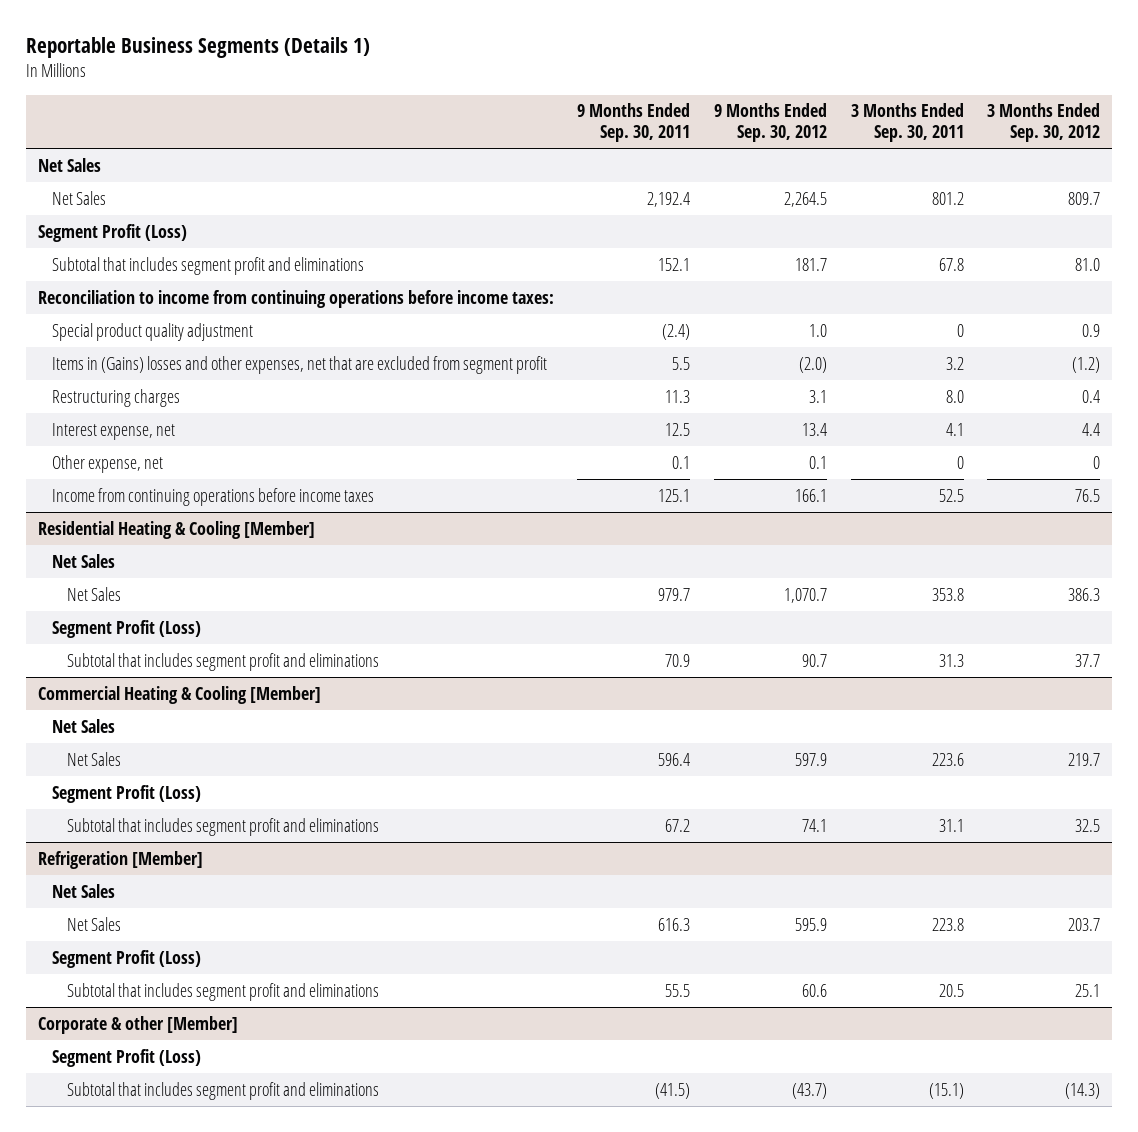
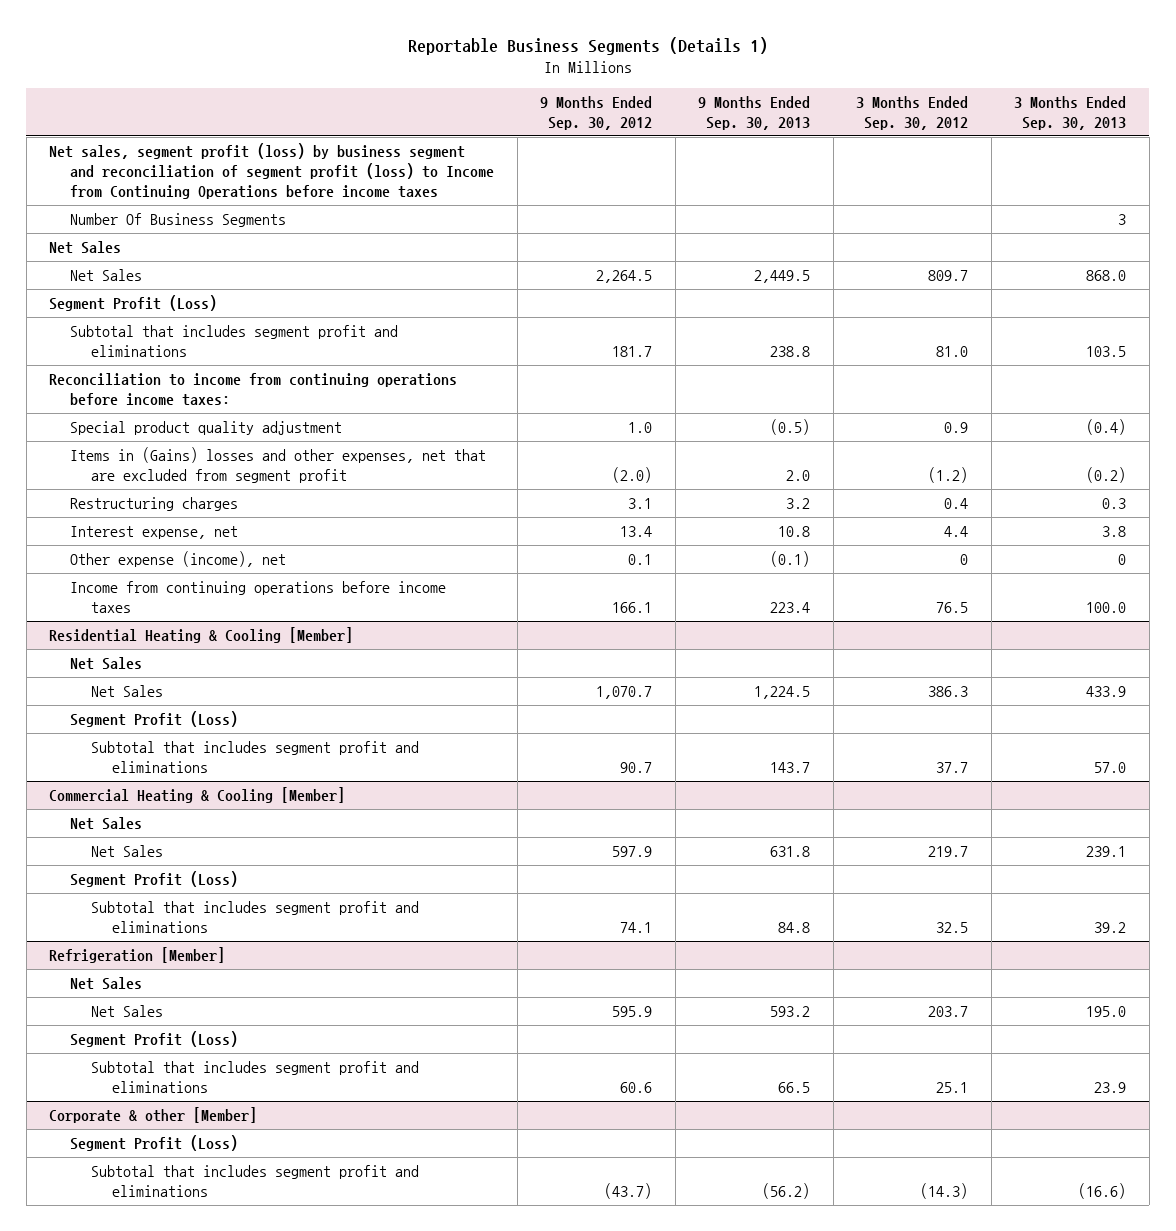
[577,103,691,143] 9 Months Ended Sep. 30, 2011 -> none
[850,103,964,143] 3 Months Ended Sep. 30, 2011 -> none
none -> [698,95,811,130] 9 Months Ended Sep. 30, 2013
none -> [1014,95,1127,130] 3 Months Ended Sep. 30, 2013
none -> [49,143,495,199] Net sales, segment profit (loss) by business segment and reconciliation of segment profit (loss) to Income from Continuing Operations before income taxes
none -> [70,213,287,228] Number Of Business Segments
[52,454,164,473] Other expense, net -> [70,551,287,568] Other expense (income), net

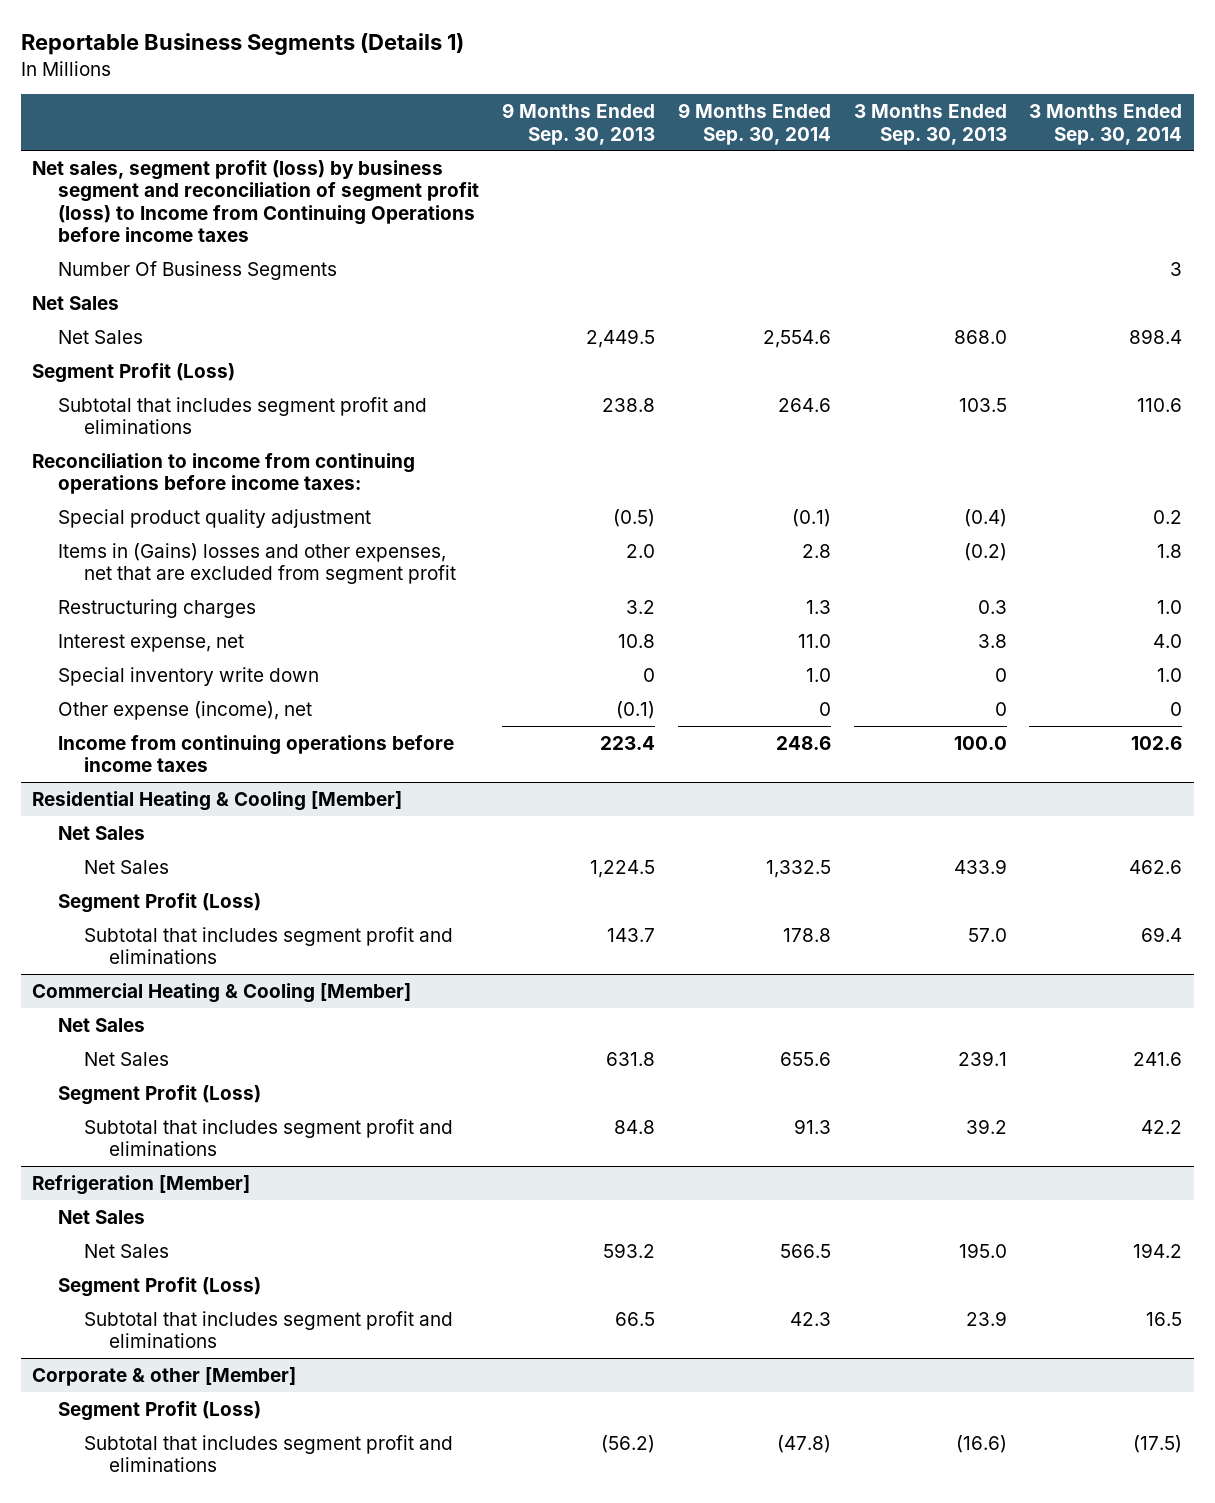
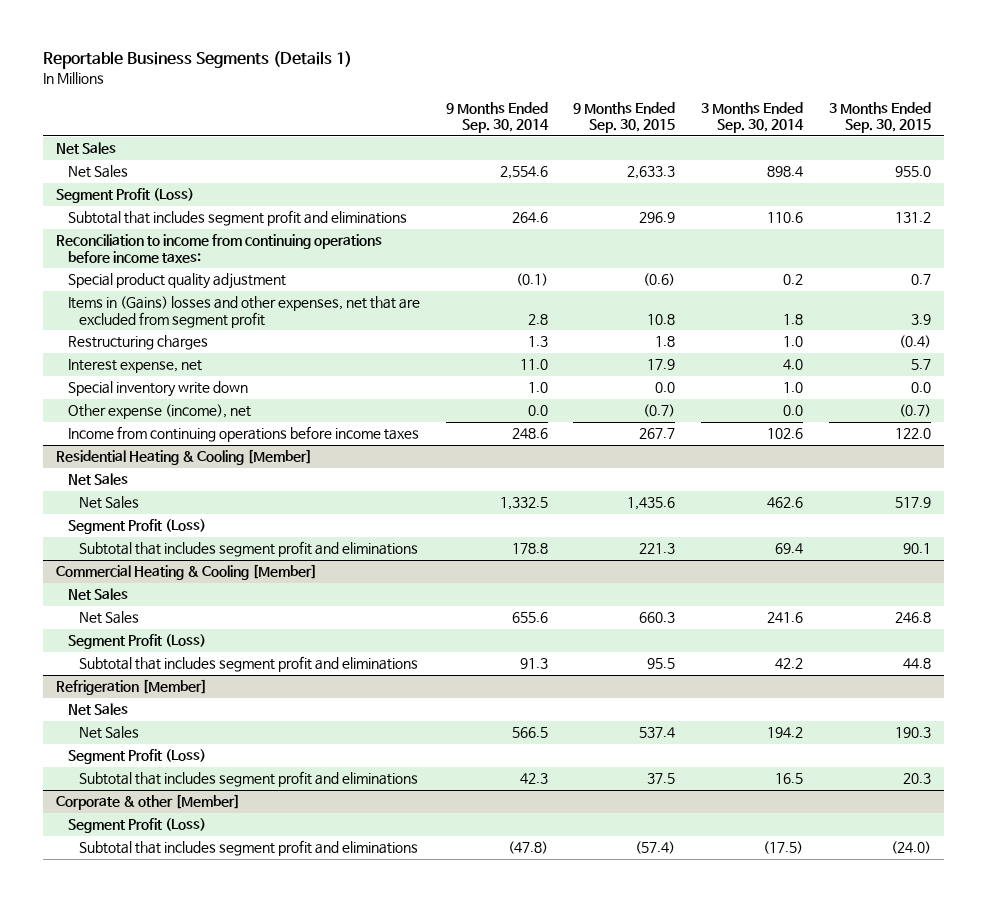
[501,103,655,145] 9 Months Ended Sep. 30, 2013 -> none
[853,104,1007,145] 3 Months Ended Sep. 30, 2013 -> none
none -> [573,101,676,134] 9 Months Ended Sep. 30, 2015
none -> [829,101,932,134] 3 Months Ended Sep. 30, 2015
[32,159,479,243] Net sales, segment profit (loss) by business segment and reconciliation of segment profit (loss) to Income from Continuing Operations before income taxes -> none
[57,260,337,280] Number Of Business Segments -> none
[818,701,831,716] 0 -> [527,405,548,417] 0.0
[1170,701,1183,716] 0 -> [783,405,804,417] 0.0

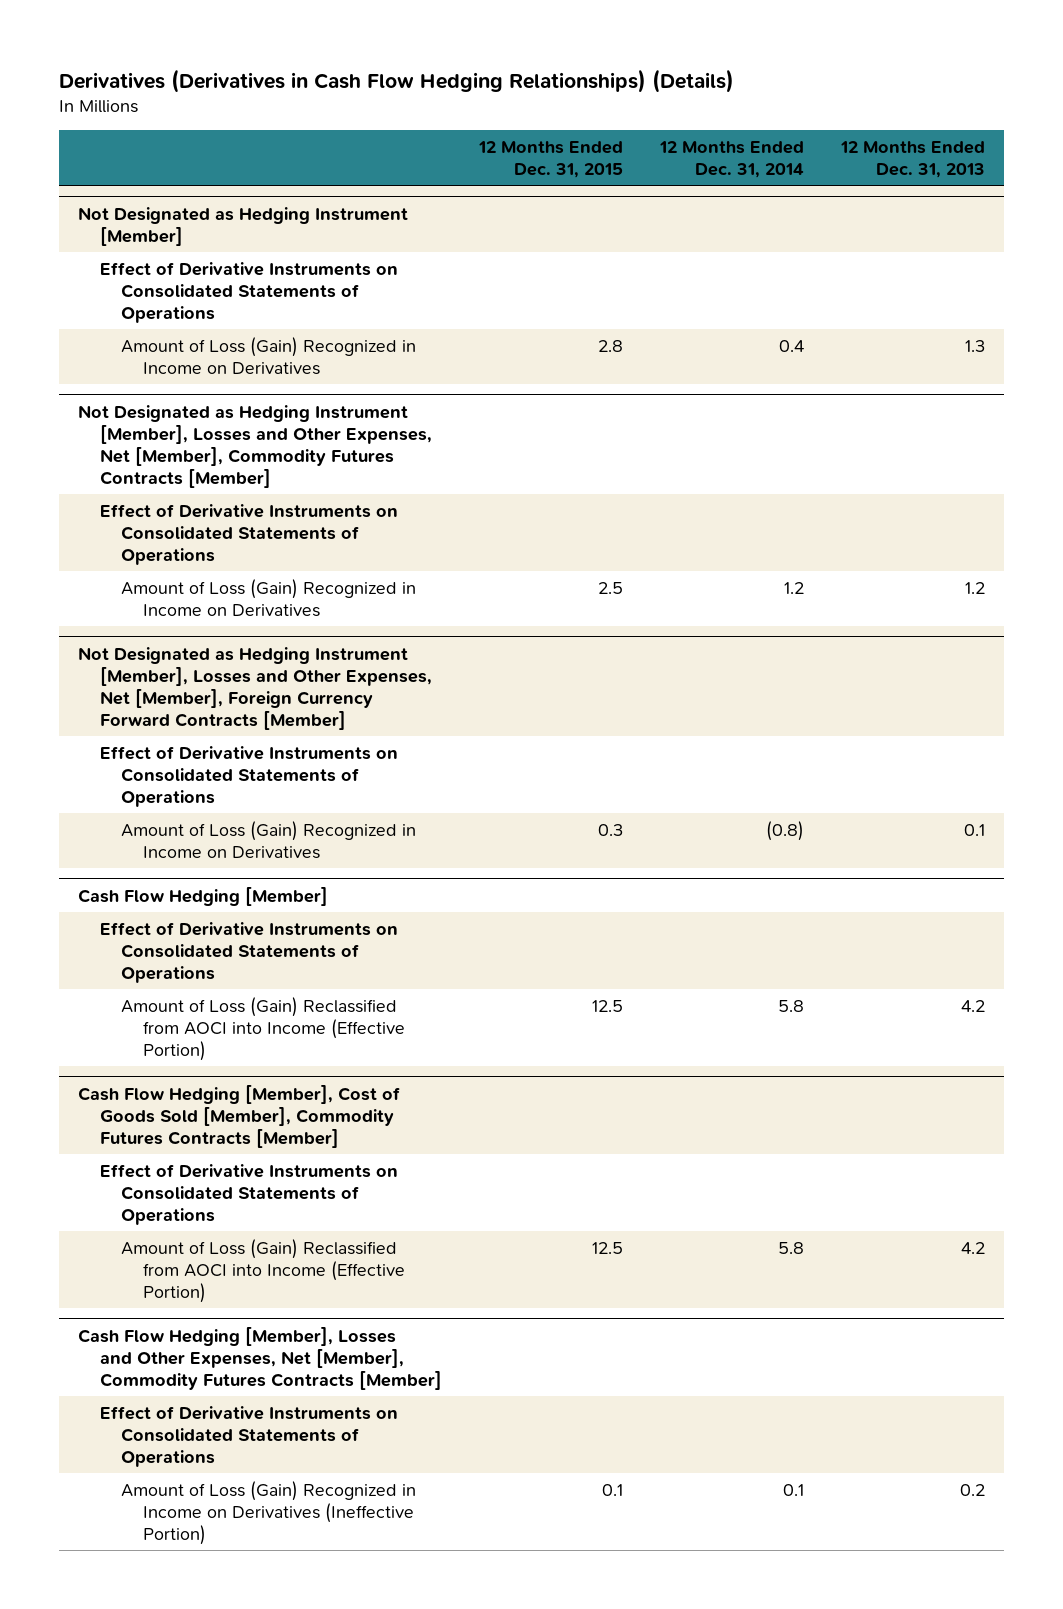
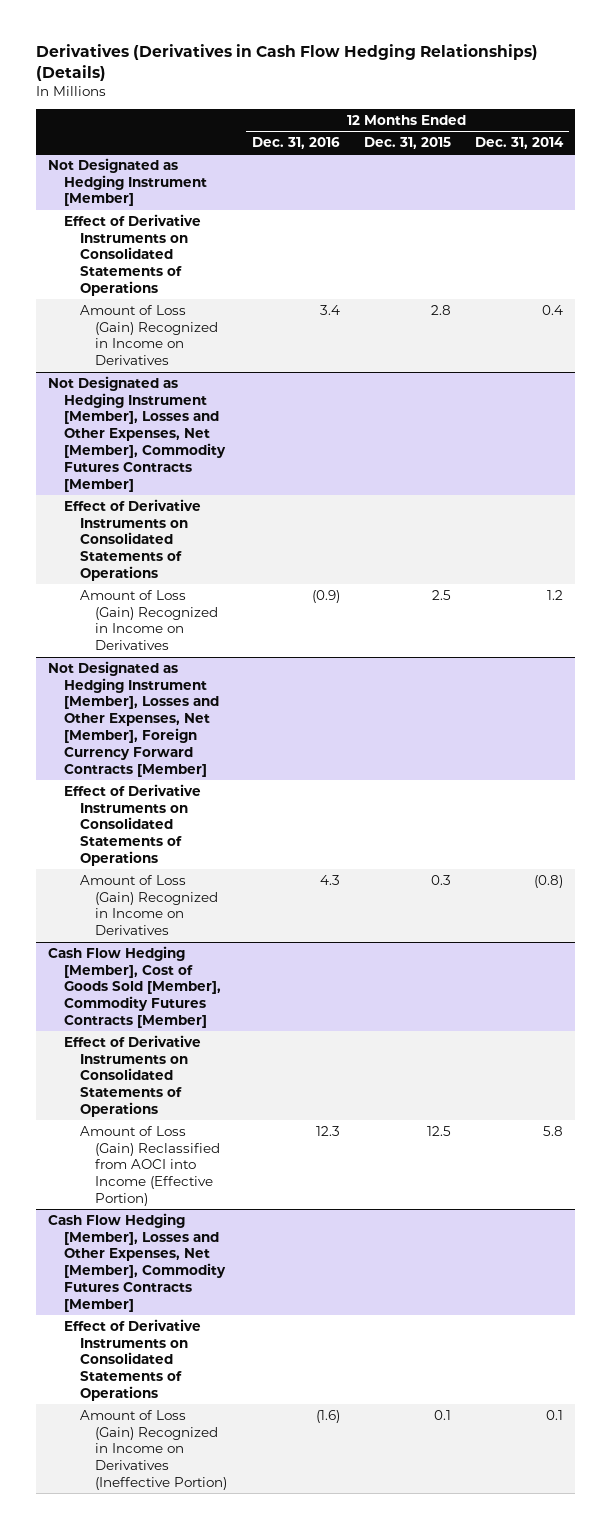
[840,140,986,178] 12 Months Ended Dec. 31, 2013 -> none
none -> [251,136,340,149] Dec. 31, 2016
[78,886,329,906] Cash Flow Hedging [Member] -> none
[99,921,398,983] Effect of Derivative Instruments on Consolidated Statements of Operations -> none
[121,996,405,1061] Amount of Loss (Gain) Reclassified from AOCI into Income (Effective Portion) -> none

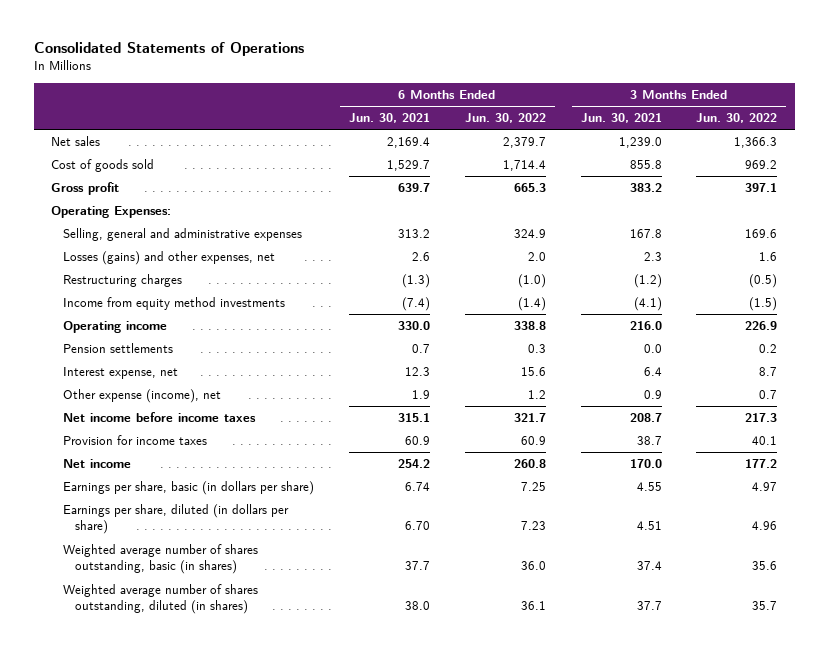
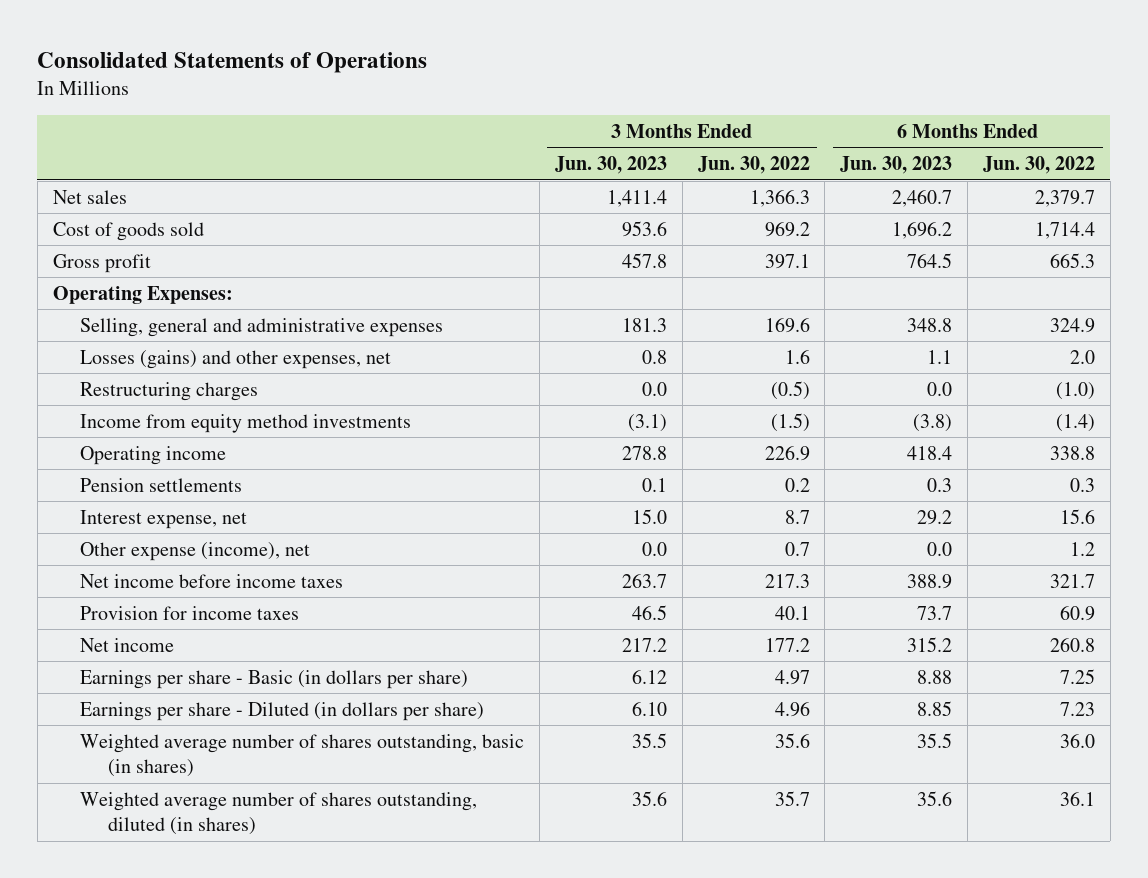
[349,113,431,124] Jun. 30, 2021 -> none
[580,113,662,124] Jun. 30, 2021 -> none
none -> [554,156,667,175] Jun. 30, 2023
none -> [840,156,953,175] Jun. 30, 2023
[63,481,315,496] Earnings per share, basic (in dollars per share) -> [80,669,469,689] Earnings per share - Basic (in dollars per share)
[63,504,290,535] Earnings per share, diluted (in dollars per share) -> [80,701,485,721] Earnings per share - Diluted (in dollars per share)

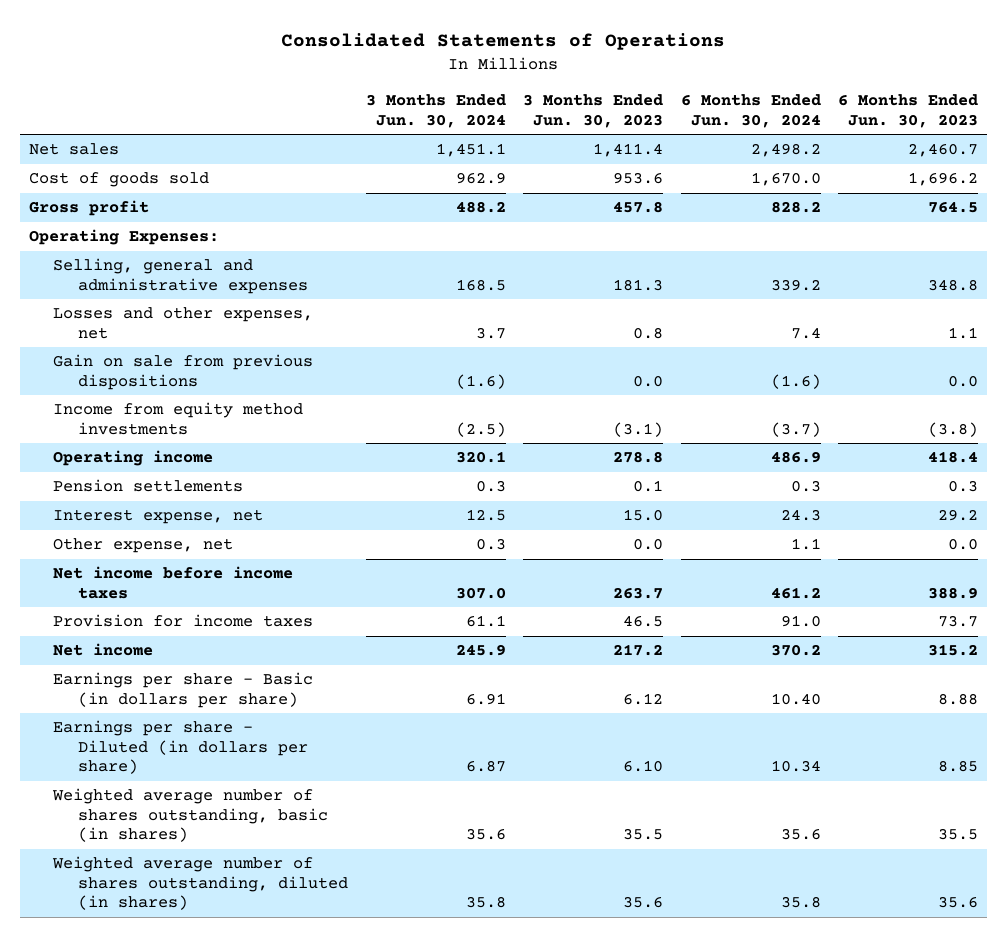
[697,156,810,175] Jun. 30, 2022 -> none
[982,156,1095,175] Jun. 30, 2022 -> none
none -> [365,94,506,128] 3 Months Ended Jun. 30, 2024
none -> [680,94,821,128] 6 Months Ended Jun. 30, 2024
[80,381,259,401] Restructuring charges -> none
[80,349,392,369] Losses (gains) and other expenses, net -> [53,307,314,339] Losses and other expenses, net
none -> [53,354,314,390] Gain on sale from previous dispositions
[80,541,311,561] Other expense (income), net -> [53,538,234,554] Other expense, net

